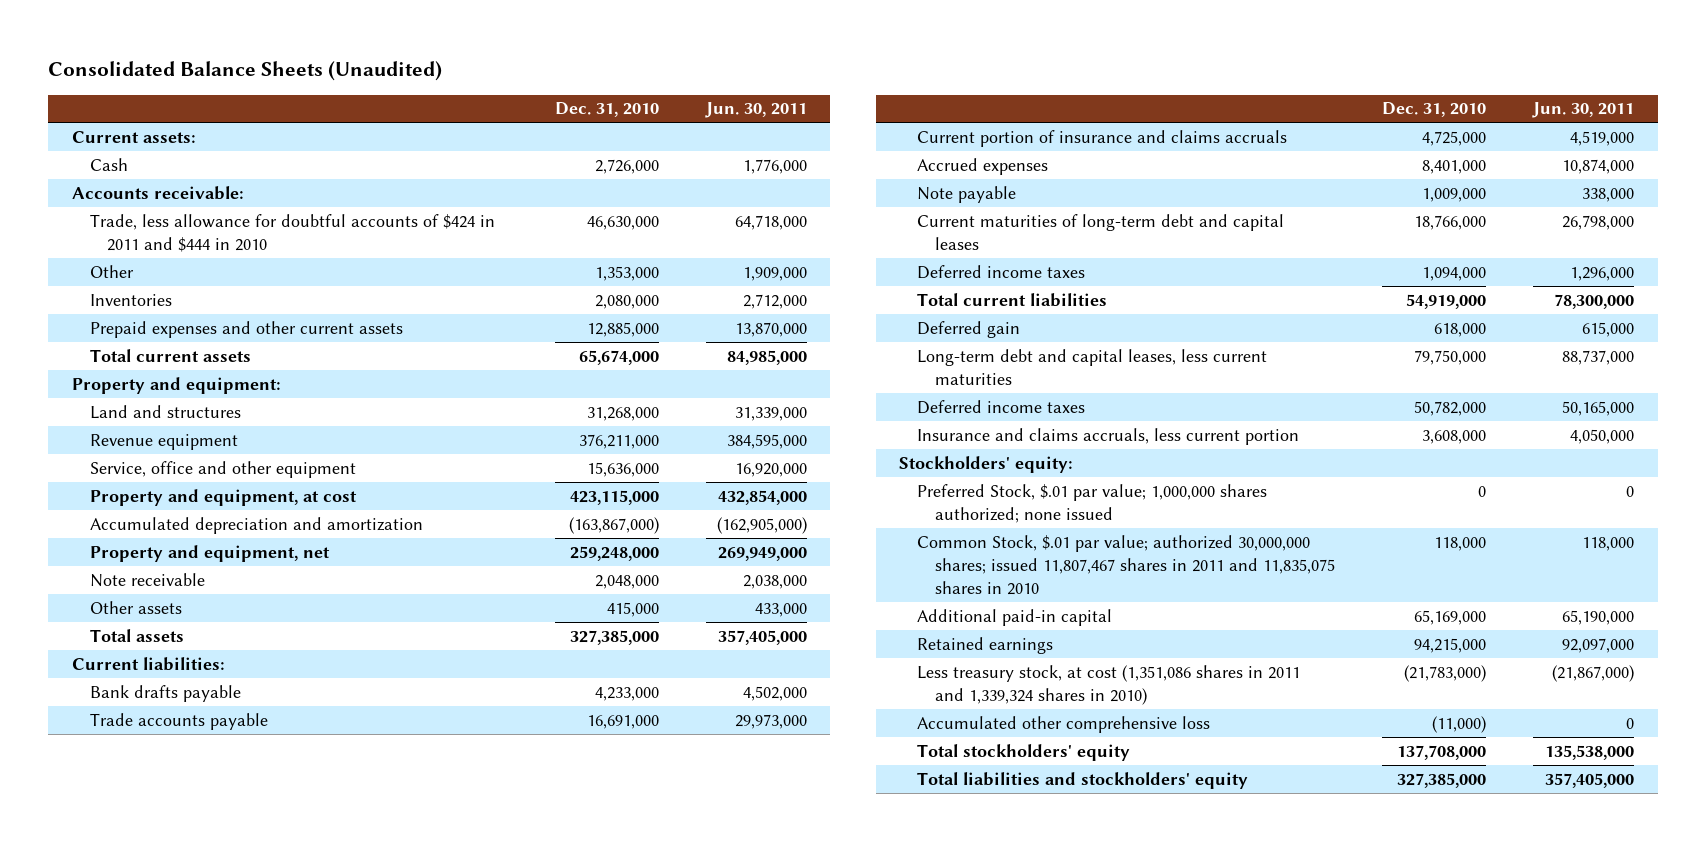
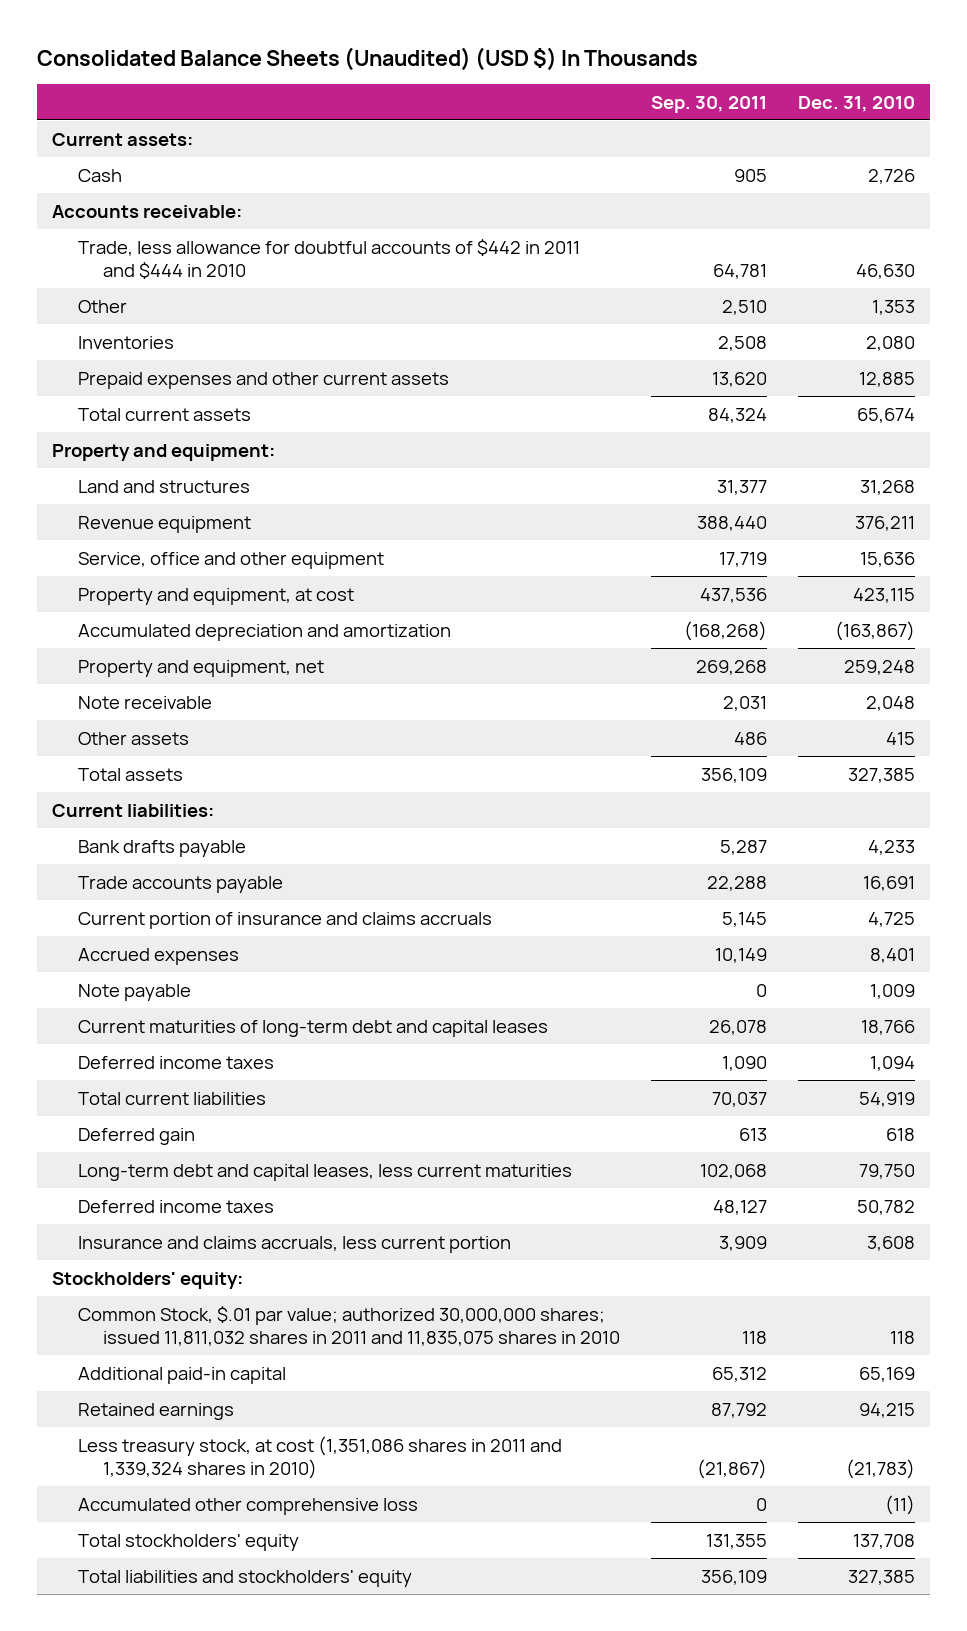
[48,61,443,82] Consolidated Balance Sheets (Unaudited) -> [36,46,698,71] Consolidated Balance Sheets (Unaudited) (USD $) In Thousands
[704,102,807,119] Jun. 30, 2011 -> none
none -> [650,95,767,113] Sep. 30, 2011
[594,158,659,174] 2,726,000 -> [867,168,915,184] 2,726
[89,213,495,252] Trade, less allowance for doubtful accounts of $424 in 2011 and $444 in 2010 -> [77,238,580,280] Trade, less allowance for doubtful accounts of $442 in 2011 and $444 in 2010
[586,215,659,230] 46,630,000 -> [855,264,915,280] 46,630
[594,265,659,281] 1,353,000 -> [871,299,915,315] 1,353
[594,294,659,309] 2,080,000 -> [865,335,915,351] 2,080
[586,321,659,337] 12,885,000 -> [858,371,915,387] 12,885
[578,349,659,365] 65,674,000 -> [856,407,915,423] 65,674
[586,406,659,421] 31,268,000 -> [859,479,915,495] 31,268
[578,433,659,449] 376,211,000 -> [854,515,915,531] 376,211
[586,461,659,477] 15,636,000 -> [859,551,915,567] 15,636
[569,489,659,505] 423,115,000 -> [852,587,915,603] 423,115
[568,516,659,534] (163,867,000) -> [834,620,915,641] (163,867)
[569,545,659,561] 259,248,000 -> [843,659,915,675] 259,248
[594,574,659,589] 2,048,000 -> [865,695,915,711] 2,048
[606,601,659,617] 415,000 -> [885,731,915,745] 415
[569,629,659,645] 327,385,000 -> [847,767,915,783] 327,385
[594,686,659,701] 4,233,000 -> [867,839,915,855] 4,233
[586,714,659,729] 16,691,000 -> [862,875,915,891] 16,691
[1421,130,1486,146] 4,725,000 -> [867,911,915,927] 4,725
[1421,159,1486,174] 8,401,000 -> [869,947,915,963] 8,401
[1421,187,1486,202] 1,009,000 -> [869,983,915,999] 1,009
[1413,214,1486,230] 18,766,000 -> [860,1019,915,1035] 18,766
[1421,266,1486,281] 1,094,000 -> [869,1055,915,1071] 1,094
[1405,293,1486,309] 54,919,000 -> [858,1091,915,1107] 54,919
[1433,322,1486,337] 618,000 -> [885,1127,915,1141] 618
[1413,349,1486,365] 79,750,000 -> [858,1163,915,1179] 79,750
[1413,400,1486,416] 50,782,000 -> [856,1199,915,1215] 50,782
[1421,429,1486,444] 3,608,000 -> [866,1235,915,1251] 3,608
[917,483,1268,523] Preferred Stock, $.01 par value; 1,000,000 shares authorized; none issued -> none
[917,534,1335,595] Common Stock, $.01 par value; authorized 30,000,000 shares; issued 11,807,467 shares in 2011 and 11,835,075 shares in 2010 -> [77,1305,621,1347] Common Stock, $.01 par value; authorized 30,000,000 shares; issued 11,811,032 shares in 2011 and 11,835,075 shares in 2010
[1433,536,1486,551] 118,000 -> [889,1331,915,1345] 118
[1413,609,1486,625] 65,169,000 -> [858,1366,915,1382] 65,169
[1413,637,1486,653] 94,215,000 -> [858,1402,915,1418] 94,215
[1403,664,1486,682] (21,783,000) -> [845,1459,915,1480] (21,783)
[1431,715,1486,733] (11,000) -> [884,1494,915,1515] (11)
[1396,744,1486,760] 137,708,000 -> [852,1533,915,1549] 137,708
[1396,772,1486,788] 327,385,000 -> [847,1569,915,1585] 327,385

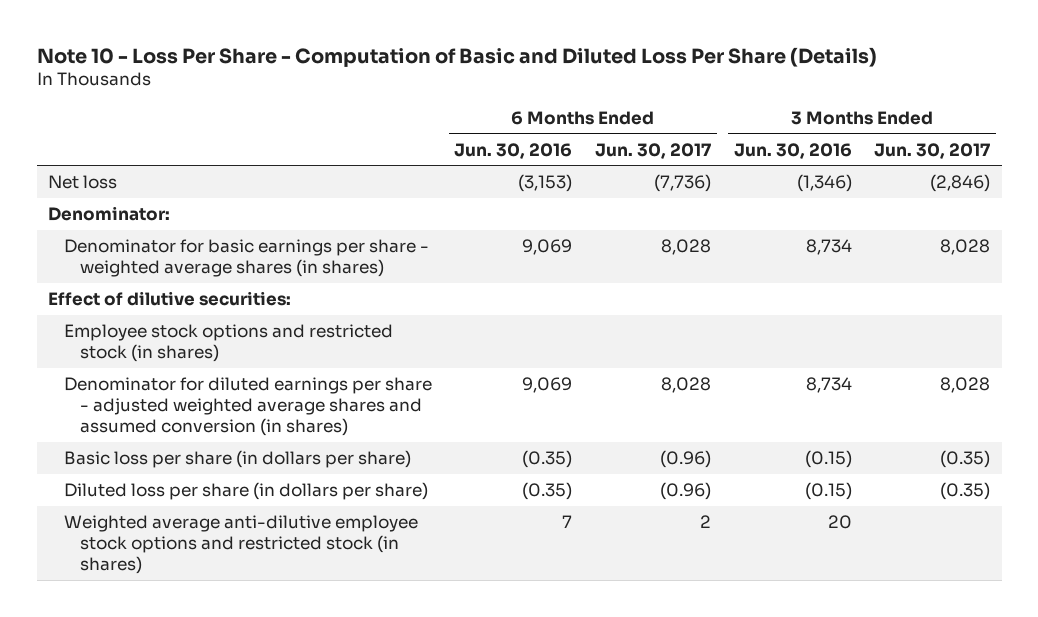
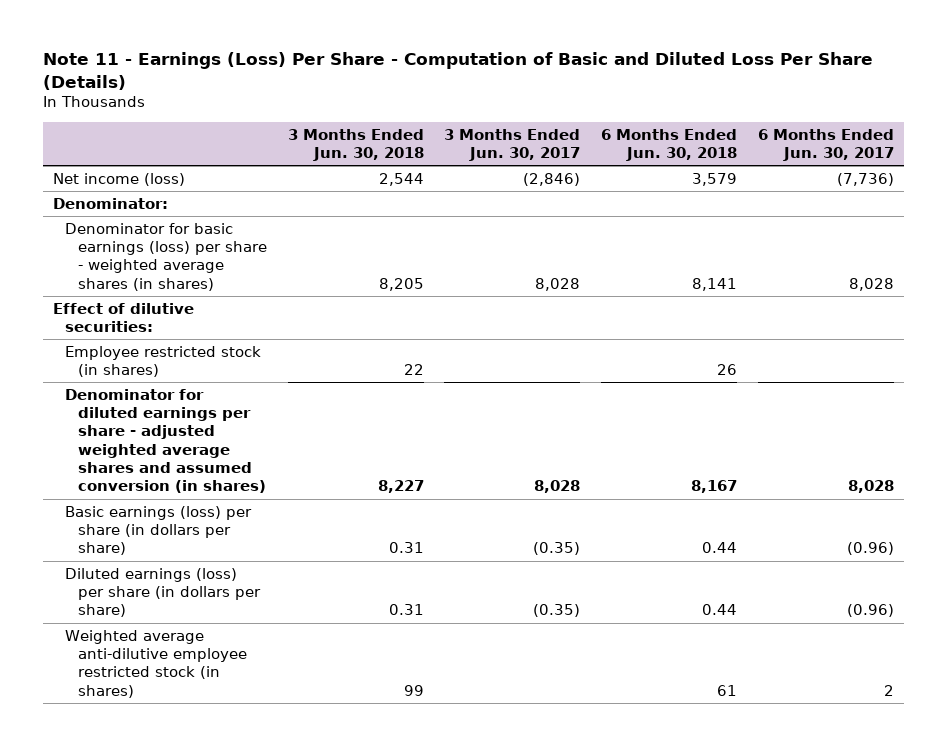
[36,46,877,67] Note 10 - Loss Per Share - Computation of Basic and Diluted Loss Per Share (Details) -> [42,52,873,90] Note 11 - Earnings (Loss) Per Share - Computation of Basic and Diluted Loss Per Share (Details)
[454,142,573,159] Jun. 30, 2016 -> none
[733,142,852,159] Jun. 30, 2016 -> none
none -> [287,128,424,161] 3 Months Ended Jun. 30, 2018
none -> [601,128,738,161] 6 Months Ended Jun. 30, 2018
[47,174,117,189] Net loss -> [52,172,185,186] Net income (loss)
[63,238,429,278] Denominator for basic earnings per share - weighted average shares (in shares) -> [65,222,267,291] Denominator for basic earnings (loss) per share - weighted average shares (in shares)
[63,323,393,363] Employee stock options and restricted stock (in shares) -> [65,345,262,378] Employee restricted stock (in shares)
[63,449,411,468] Basic loss per share (in dollars per share) -> [65,505,253,556] Basic earnings (loss) per share (in dollars per share)
[63,481,428,500] Diluted loss per share (in dollars per share) -> [65,567,261,618] Diluted earnings (loss) per share (in dollars per share)
[63,514,418,575] Weighted average anti-dilutive employee stock options and restricted stock (in shares) -> [65,629,247,698] Weighted average anti-dilutive employee restricted stock (in shares)

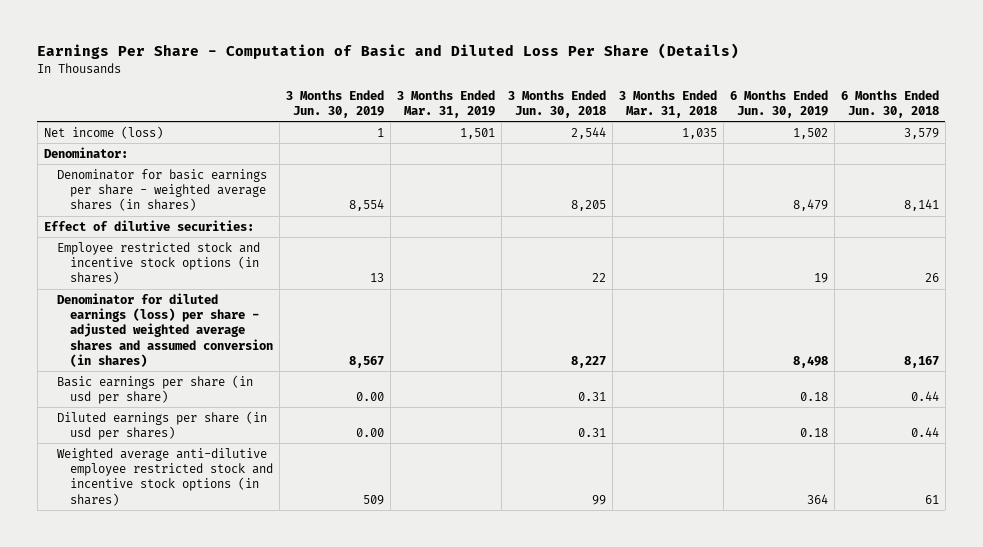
[42,52,873,90] Note 11 - Earnings (Loss) Per Share - Computation of Basic and Diluted Loss Per Share (Details) -> [37,43,740,60] Earnings Per Share - Computation of Basic and Diluted Loss Per Share (Details)
[444,128,581,161] 3 Months Ended Jun. 30, 2017 -> none
[757,128,894,161] 6 Months Ended Jun. 30, 2017 -> none
none -> [285,89,384,118] 3 Months Ended Jun. 30, 2019
none -> [396,89,495,118] 3 Months Ended Mar. 31, 2019
none -> [618,89,717,118] 3 Months Ended Mar. 31, 2018
none -> [729,89,828,118] 6 Months Ended Jun. 30, 2019
[65,222,267,291] Denominator for basic earnings (loss) per share - weighted average shares (in shares) -> [56,168,267,212] Denominator for basic earnings per share - weighted average shares (in shares)
[65,345,262,378] Employee restricted stock (in shares) -> [56,241,260,285] Employee restricted stock and incentive stock options (in shares)
[65,388,266,494] Denominator for diluted earnings per share - adjusted weighted average shares and assumed conversion (in shares) -> [56,292,273,368] Denominator for diluted earnings (loss) per share - adjusted weighted average shares and assumed conversion (in shares)
[65,505,253,556] Basic earnings (loss) per share (in dollars per share) -> [56,374,253,405] Basic earnings per share (in usd per share)
[65,567,261,618] Diluted earnings (loss) per share (in dollars per share) -> [56,410,267,441] Diluted earnings per share (in usd per shares)
[65,629,247,698] Weighted average anti-dilutive employee restricted stock (in shares) -> [56,447,273,506] Weighted average anti-dilutive employee restricted stock and incentive stock options (in shares)

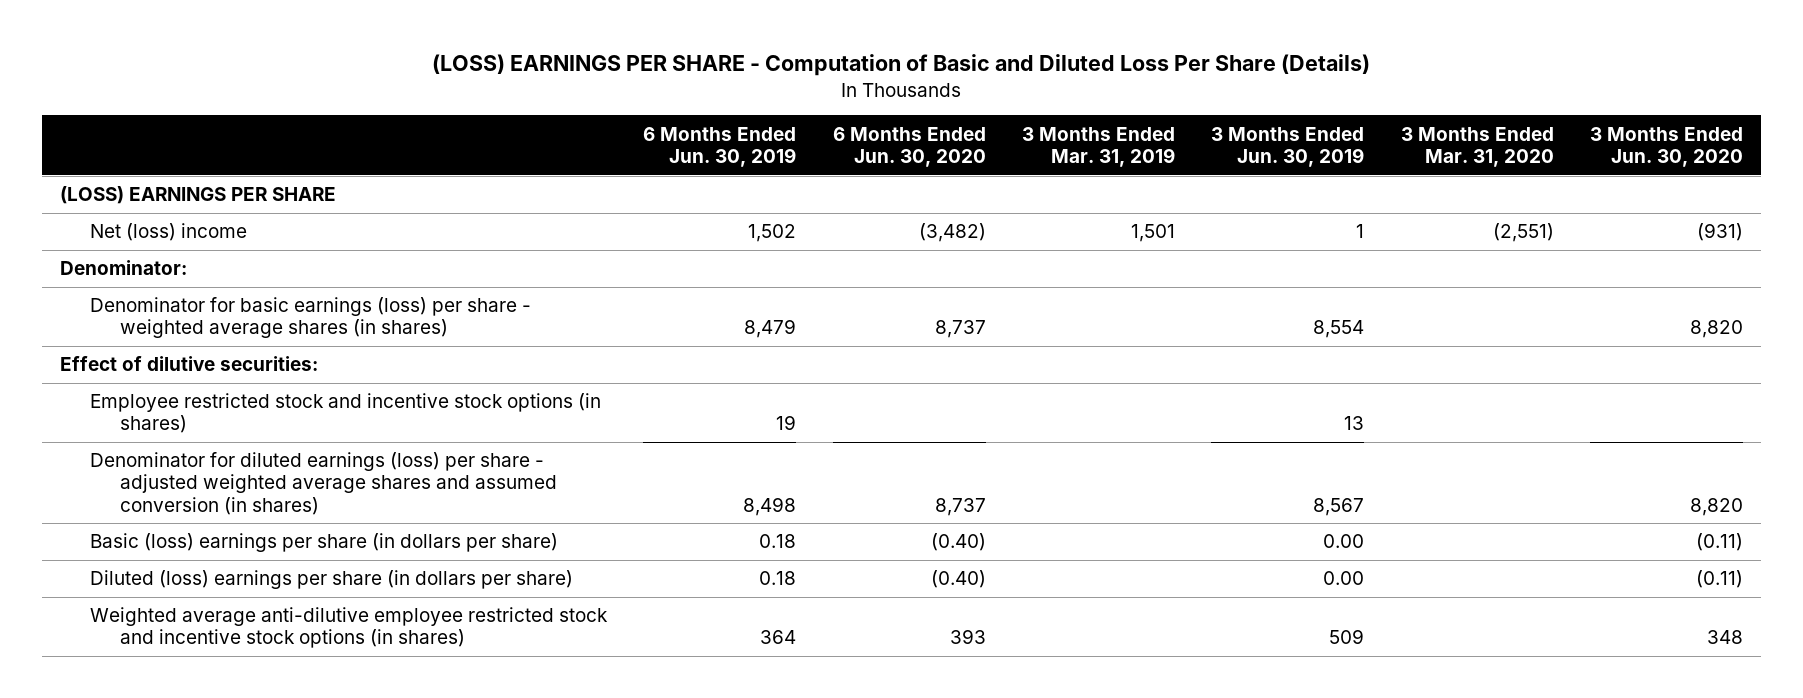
[37,43,740,60] Earnings Per Share - Computation of Basic and Diluted Loss Per Share (Details) -> [432,54,1371,77] (LOSS) EARNINGS PER SHARE - Computation of Basic and Diluted Loss Per Share (Details)
[507,89,606,118] 3 Months Ended Jun. 30, 2018 -> none
[618,89,717,118] 3 Months Ended Mar. 31, 2018 -> none
[840,89,939,118] 6 Months Ended Jun. 30, 2018 -> none
none -> [832,126,986,167] 6 Months Ended Jun. 30, 2020
none -> [1400,126,1554,167] 3 Months Ended Mar. 31, 2020
none -> [1589,126,1743,167] 3 Months Ended Jun. 30, 2020
none -> [60,186,337,205] (LOSS) EARNINGS PER SHARE
[44,125,164,139] Net income (loss) -> [90,223,248,242] Net (loss) income
[56,168,267,212] Denominator for basic earnings per share - weighted average shares (in shares) -> [90,297,532,339] Denominator for basic earnings (loss) per share - weighted average shares (in shares)
[56,374,253,405] Basic earnings per share (in usd per share) -> [90,533,559,553] Basic (loss) earnings per share (in dollars per share)
[56,410,267,441] Diluted earnings per share (in usd per shares) -> [90,570,574,590] Diluted (loss) earnings per share (in dollars per share)

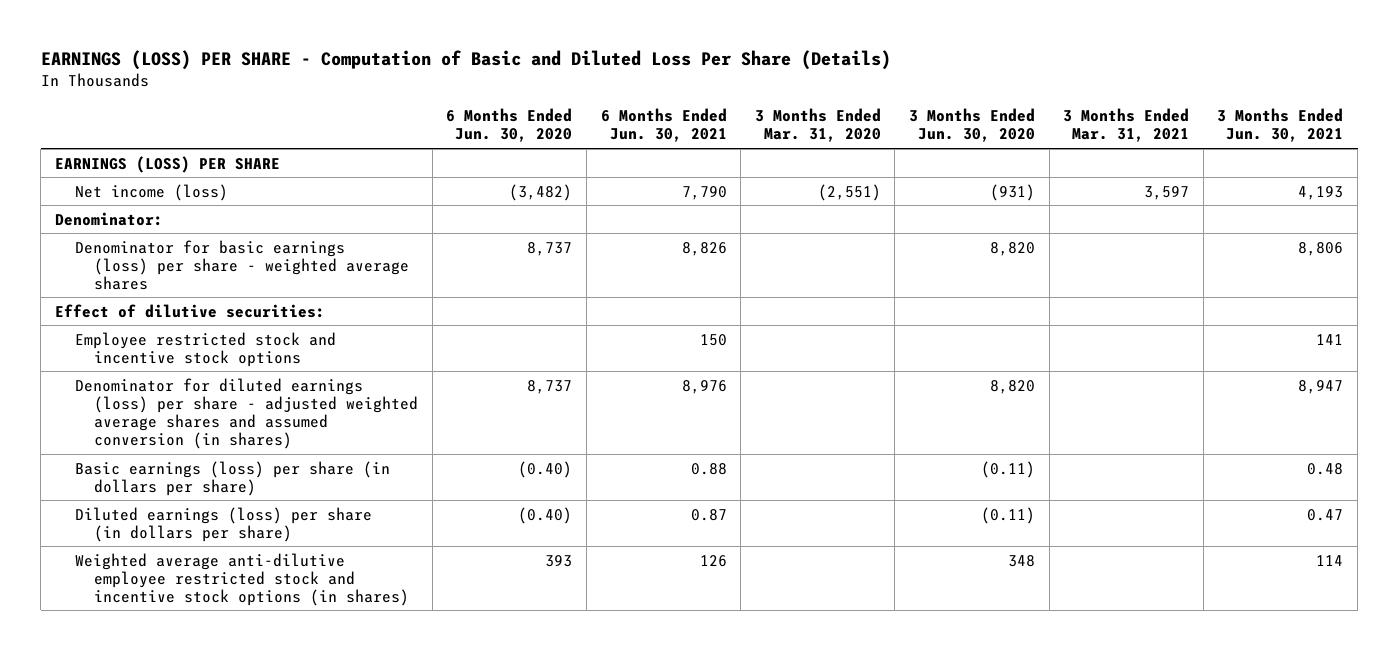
[432,54,1371,77] (LOSS) EARNINGS PER SHARE - Computation of Basic and Diluted Loss Per Share (Details) -> [40,50,891,71] EARNINGS (LOSS) PER SHARE - Computation of Basic and Diluted Loss Per Share (Details)
[643,126,797,167] 6 Months Ended Jun. 30, 2019 -> none
[1021,126,1175,167] 3 Months Ended Mar. 31, 2019 -> none
[1211,126,1365,167] 3 Months Ended Jun. 30, 2019 -> none
none -> [600,108,727,143] 6 Months Ended Jun. 30, 2021
none -> [1063,108,1190,143] 3 Months Ended Mar. 31, 2021
none -> [1217,108,1344,143] 3 Months Ended Jun. 30, 2021
[60,186,337,205] (LOSS) EARNINGS PER SHARE -> [54,155,280,173] EARNINGS (LOSS) PER SHARE
[90,223,248,242] Net (loss) income -> [74,183,228,201] Net income (loss)
[90,297,532,339] Denominator for basic earnings (loss) per share - weighted average shares (in shares) -> [74,239,410,290] Denominator for basic earnings (loss) per share - weighted average shares
[90,393,602,434] Employee restricted stock and incentive stock options (in shares) -> [74,331,336,367] Employee restricted stock and incentive stock options
[90,533,559,553] Basic (loss) earnings per share (in dollars per share) -> [74,460,390,496] Basic earnings (loss) per share (in dollars per share)
[90,570,574,590] Diluted (loss) earnings per share (in dollars per share) -> [74,506,372,542] Diluted earnings (loss) per share (in dollars per share)

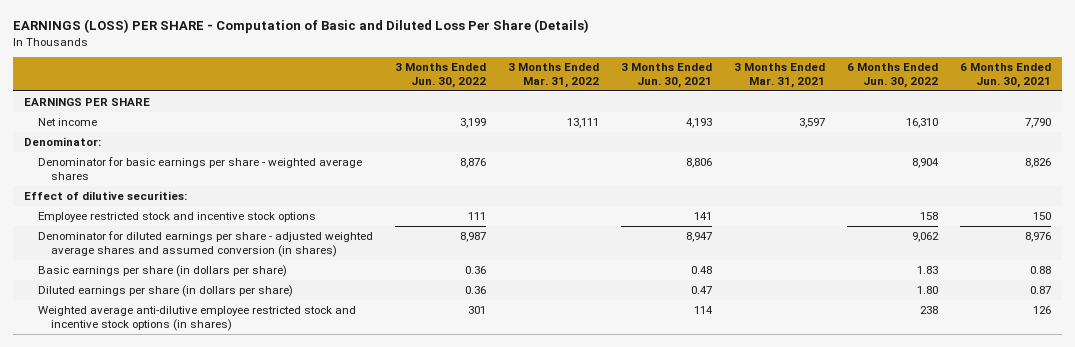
[446,108,573,143] 6 Months Ended Jun. 30, 2020 -> none
[754,108,881,143] 3 Months Ended Mar. 31, 2020 -> none
[908,108,1035,143] 3 Months Ended Jun. 30, 2020 -> none
none -> [394,63,486,88] 3 Months Ended Jun. 30, 2022
none -> [507,63,599,88] 3 Months Ended Mar. 31, 2022
none -> [847,63,939,88] 6 Months Ended Jun. 30, 2022
[54,155,280,173] EARNINGS (LOSS) PER SHARE -> [23,97,150,106] EARNINGS PER SHARE
[74,183,228,201] Net income (loss) -> [37,117,97,126] Net income
[74,239,410,290] Denominator for basic earnings (loss) per share - weighted average shares -> [37,156,362,180] Denominator for basic earnings per share - weighted average shares
[74,377,419,449] Denominator for diluted earnings (loss) per share - adjusted weighted average shares and assumed conversion (in shares) -> [37,230,373,257] Denominator for diluted earnings per share - adjusted weighted average shares and assumed conversion (in shares)
[74,460,390,496] Basic earnings (loss) per share (in dollars per share) -> [37,264,287,277] Basic earnings per share (in dollars per share)
[74,506,372,542] Diluted earnings (loss) per share (in dollars per share) -> [37,284,293,297] Diluted earnings per share (in dollars per share)

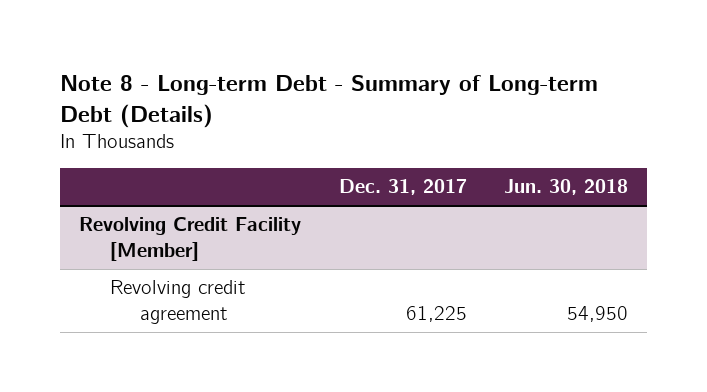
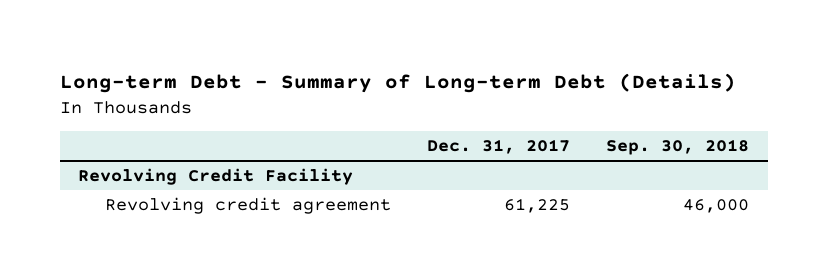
[60,74,599,128] Note 8 - Long-term Debt - Summary of Long-term Debt (Details) -> [60,73,737,94] Long-term Debt - Summary of Long-term Debt (Details)
[503,179,628,196] Jun. 30, 2018 -> none
none -> [606,139,750,156] Sep. 30, 2018
[79,217,302,261] Revolving Credit Facility [Member] -> [78,167,354,185] Revolving Credit Facility

